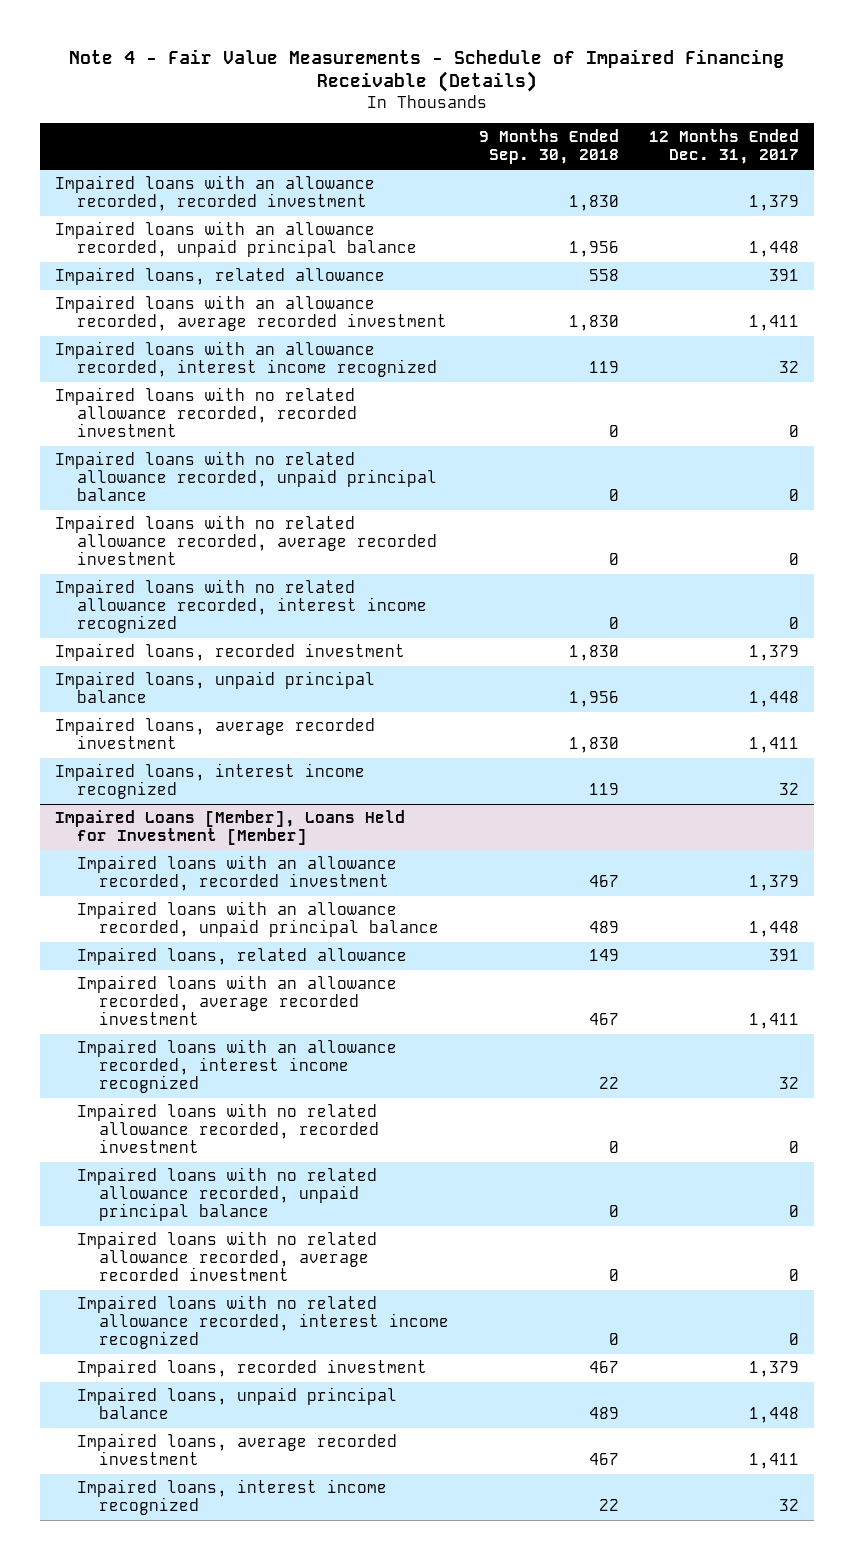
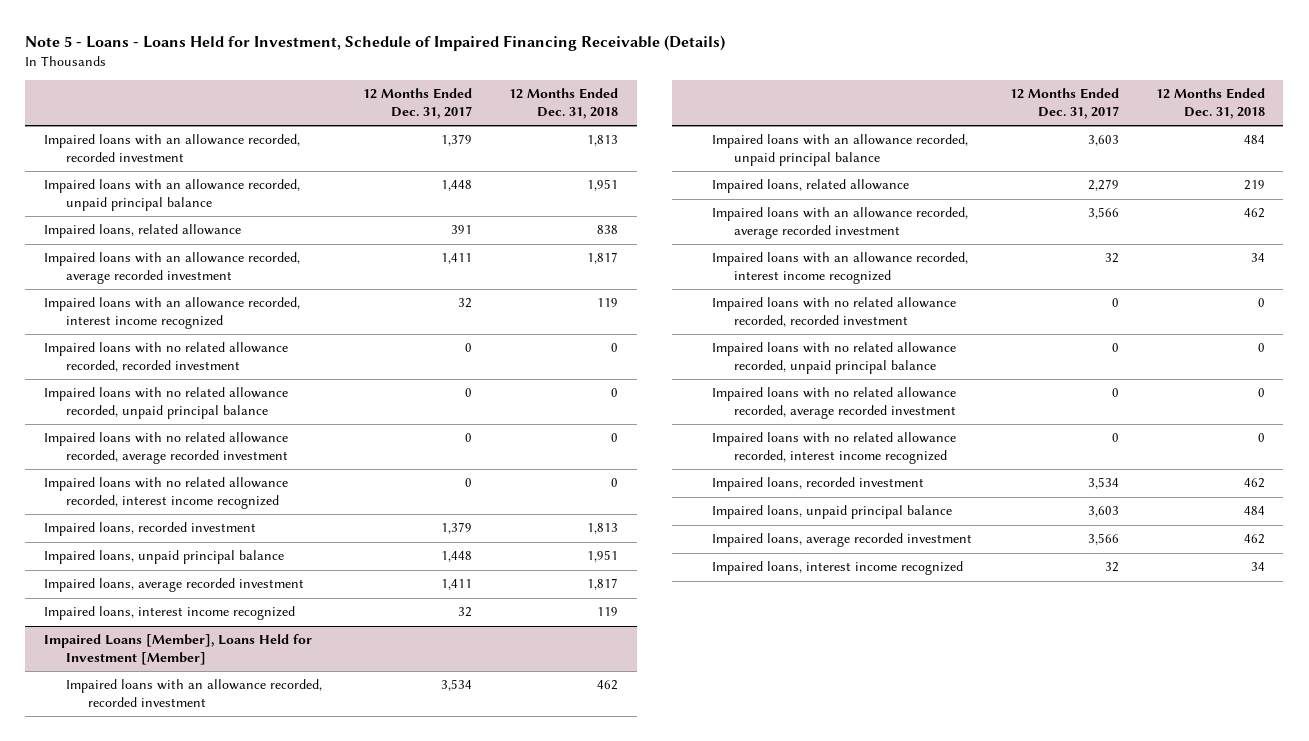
[68,48,784,93] Note 4 - Fair Value Measurements - Schedule of Impaired Financing Receivable (Details) -> [25,35,726,52] Note 5 - Loans - Loans Held for Investment, Schedule of Impaired Financing Receivable (Details)
[478,129,619,165] 9 Months Ended Sep. 30, 2018 -> none
none -> [509,88,619,119] 12 Months Ended Dec. 31, 2018
[748,875,799,892] 1,379 -> [441,679,473,692] 3,534
[748,921,799,938] 1,448 -> [1087,135,1119,147] 3,603
[768,949,799,962] 391 -> [1087,179,1119,192] 2,279
[748,1013,799,1030] 1,411 -> [1087,207,1119,220] 3,566
[748,1361,799,1378] 1,379 -> [1087,477,1119,490] 3,534
[748,1407,799,1424] 1,448 -> [1087,506,1119,518] 3,603
[748,1453,799,1470] 1,411 -> [1087,533,1119,546] 3,566

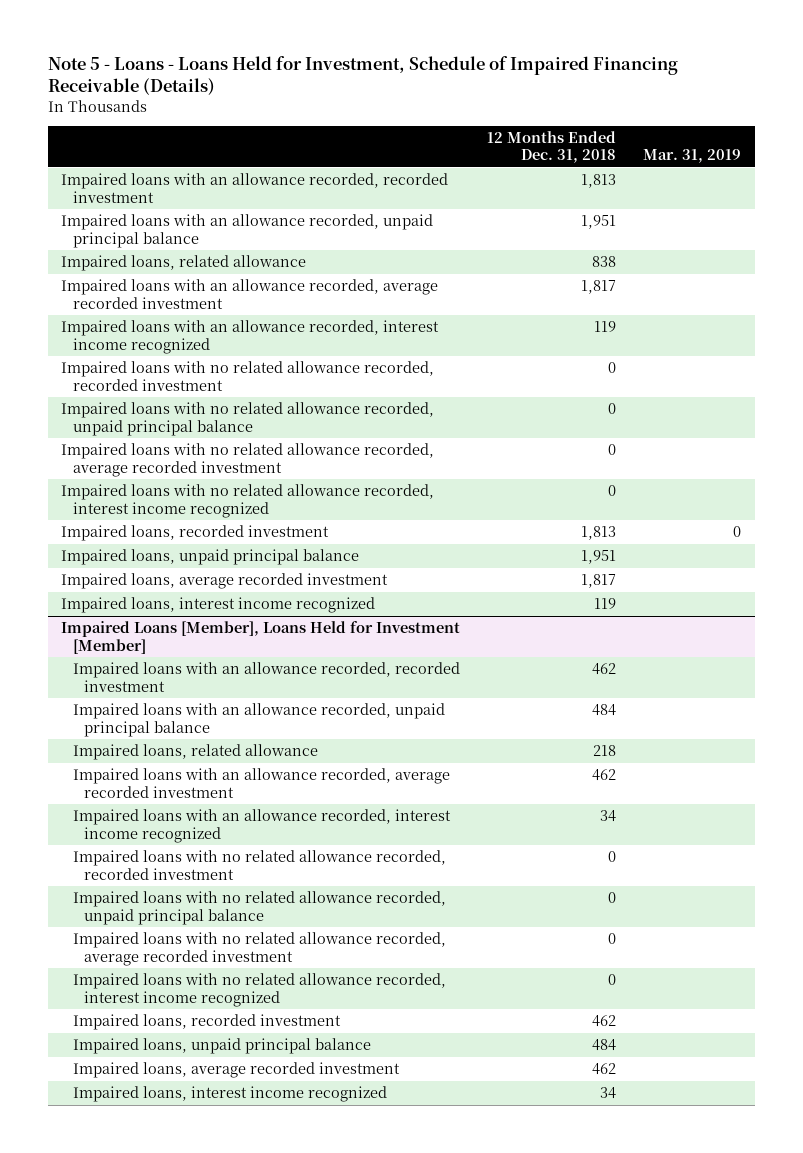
[363,88,473,119] 12 Months Ended Dec. 31, 2017 -> none
none -> [643,149,742,164] Mar. 31, 2019
[1243,180,1265,191] 219 -> [593,745,617,757] 218

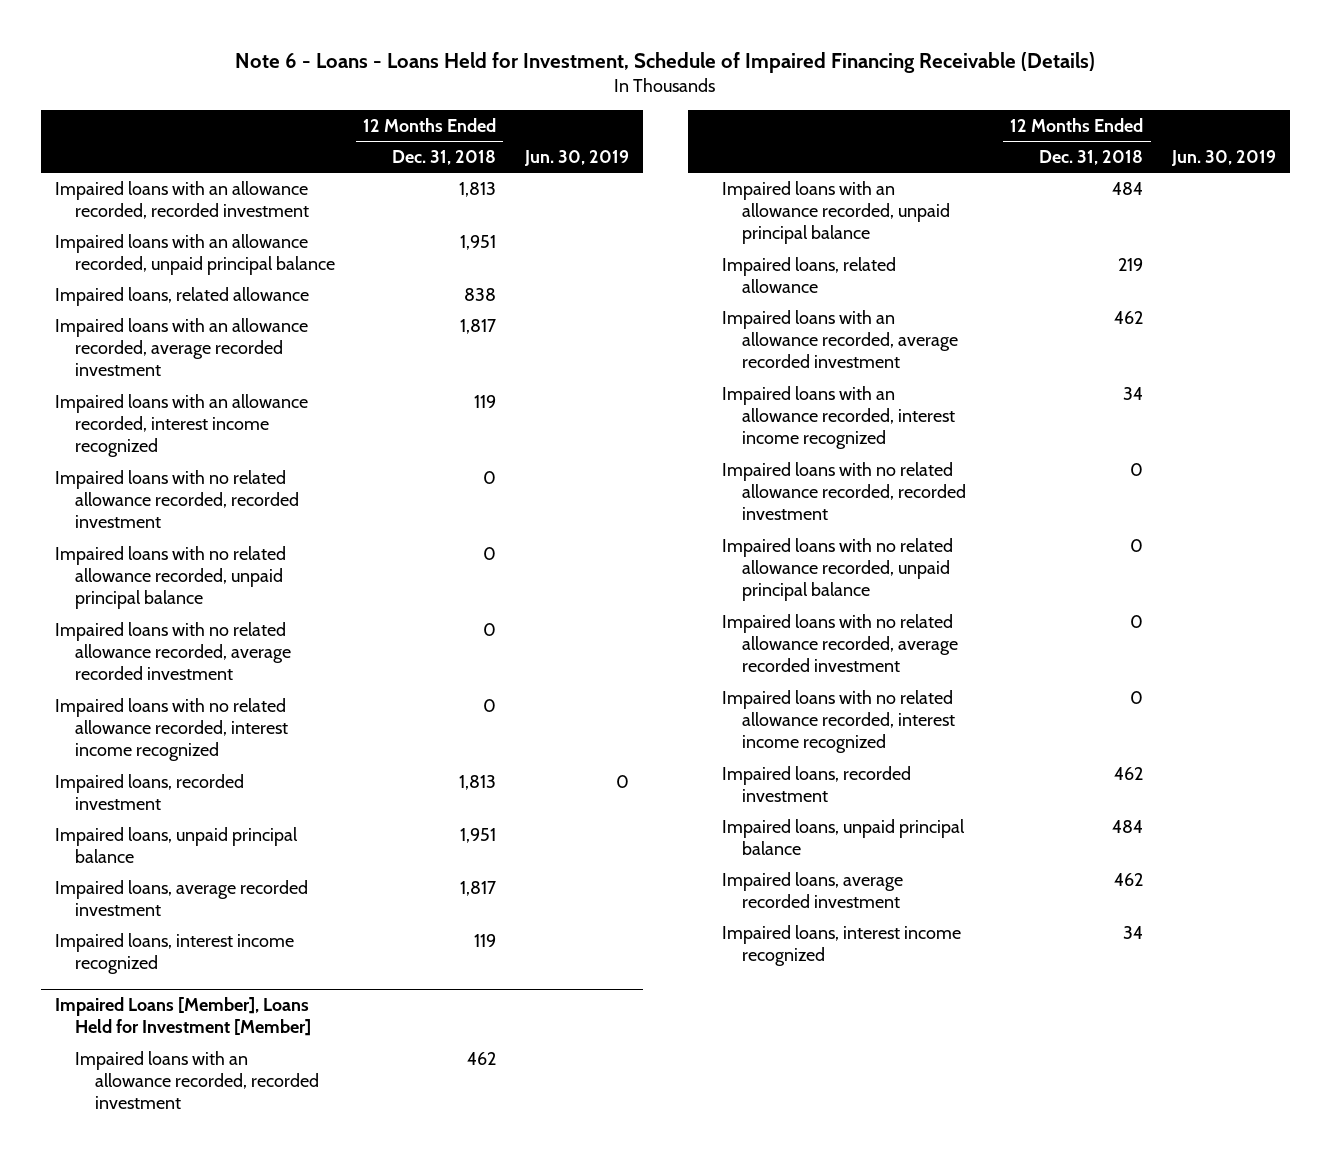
[47,56,678,96] Note 5 - Loans - Loans Held for Investment, Schedule of Impaired Financing Receivable (Details) -> [235,52,1096,74] Note 6 - Loans - Loans Held for Investment, Schedule of Impaired Financing Receivable (Details)
[643,149,742,164] Mar. 31, 2019 -> none
none -> [523,149,629,166] Jun. 30, 2019
[593,745,617,757] 218 -> [1118,257,1144,271] 219

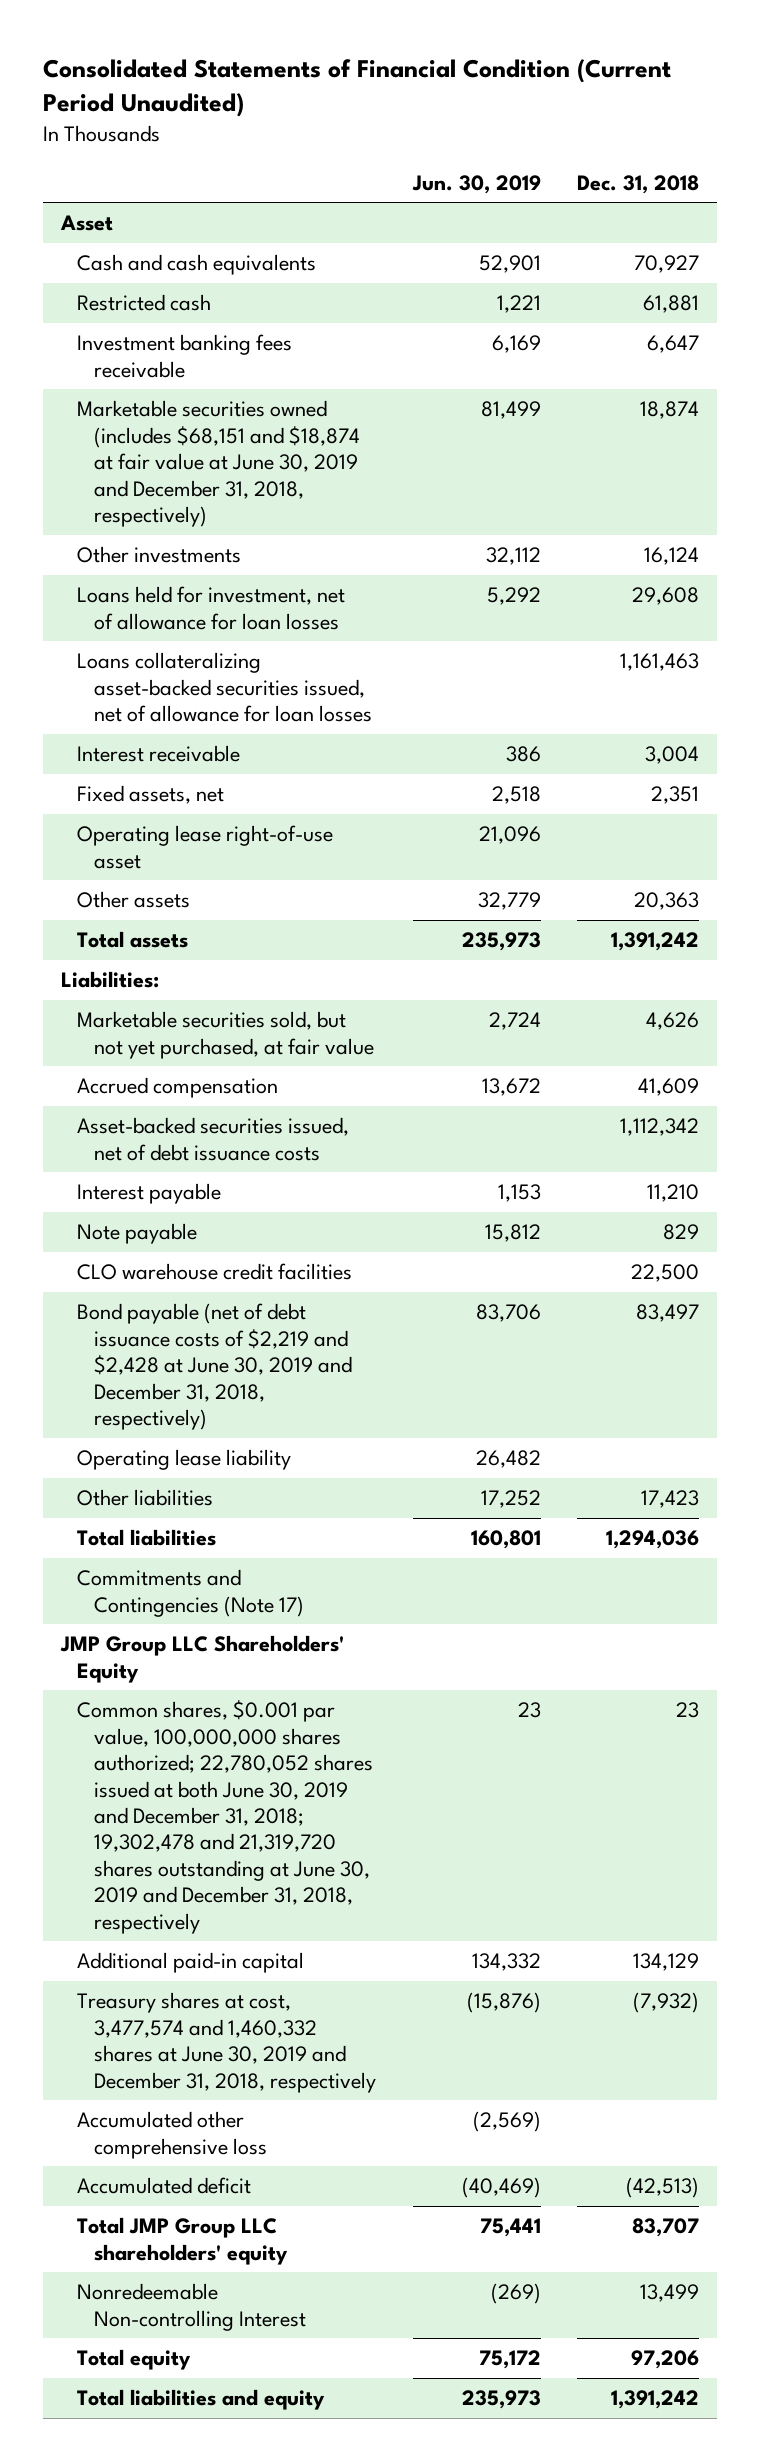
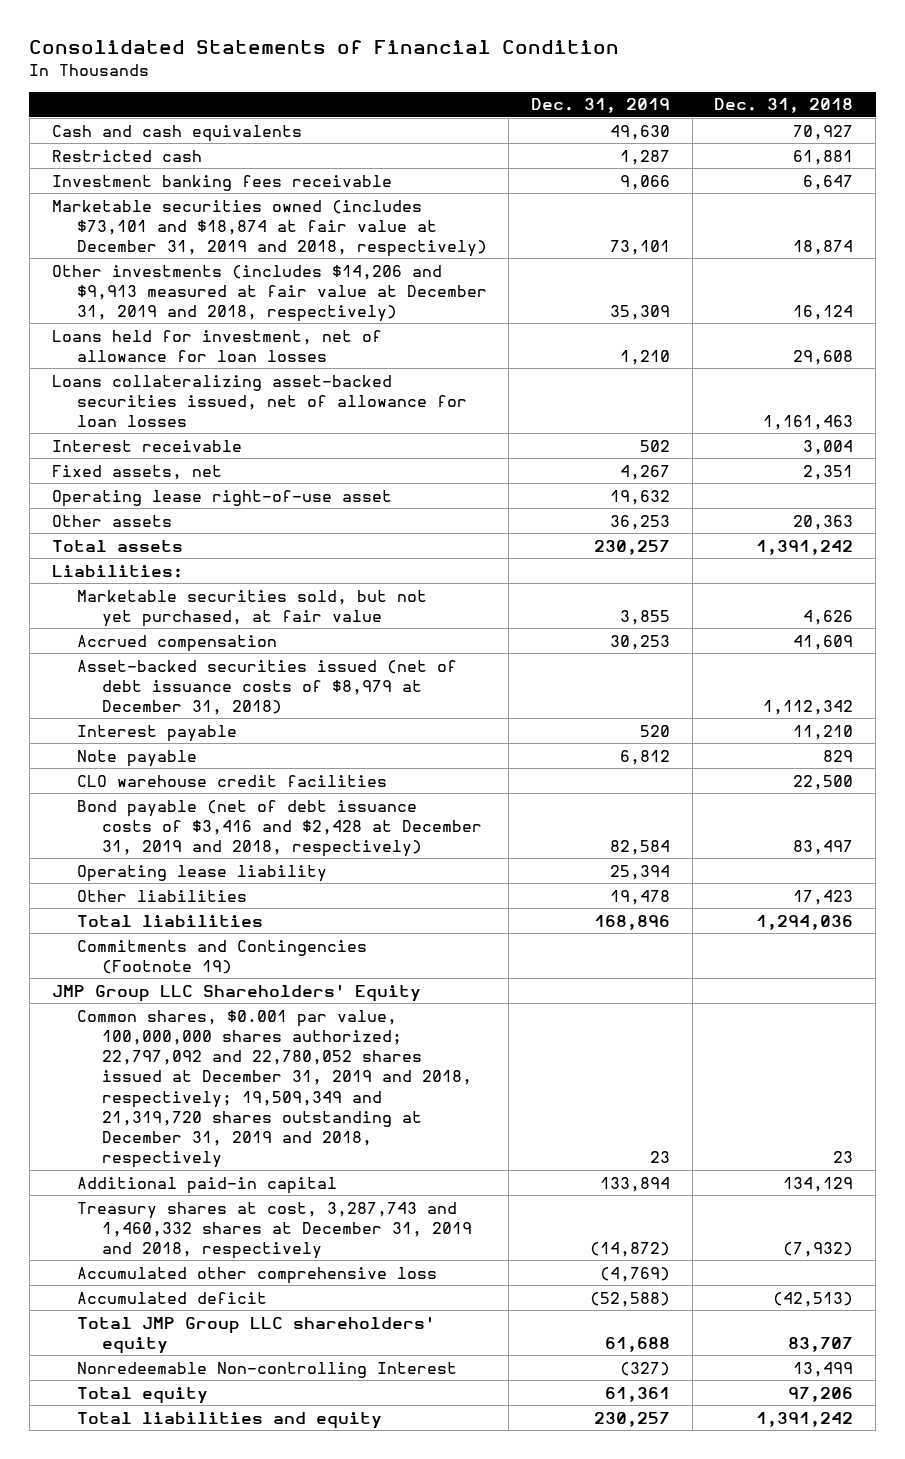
[42,58,671,117] Consolidated Statements of Financial Condition (Current Period Unaudited) -> [29,40,620,55] Consolidated Statements of Financial Condition
[411,174,541,194] Jun. 30, 2019 -> none
none -> [531,98,671,114] Dec. 31, 2019
[59,215,113,232] Asset -> none
[77,400,361,527] Marketable securities owned (includes $68,151 and $18,874 at fair value at June 30, 2019 and December 31, 2018, respectively) -> [51,199,487,258] Marketable securities owned (includes $73,101 and $18,874 at fair value at December 31, 2019 and 2018, respectively)
[77,546,242,564] Other investments -> [51,264,487,323] Other investments (includes $14,206 and $9,913 measured at fair value at December 31, 2019 and 2018, respectively)
[77,1117,350,1161] Asset-backed securities issued, net of debt issuance costs -> [76,659,457,716] Asset-backed securities issued (net of debt issuance costs of $8,979 at December 31, 2018)
[77,1303,353,1430] Bond payable (net of debt issuance costs of $2,219 and $2,428 at June 30, 2019 and December 31, 2018, respectively) -> [76,799,482,858] Bond payable (net of debt issuance costs of $3,416 and $2,428 at December 31, 2019 and 2018, respectively)
[77,1569,305,1617] Commitments and Contingencies (Note 17) -> [76,939,367,974] Commitments and Contingencies (Footnote 19)
[77,1700,374,1934] Common shares, $0.001 par value, 100,000,000 shares authorized; 22,780,052 shares issued at both June 30, 2019 and December 31, 2018; 19,302,478 and 21,319,720 shares outstanding at June 30, 2019 and December 31, 2018, respectively -> [76,1009,472,1169] Common shares, $0.001 par value, 100,000,000 shares authorized; 22,797,092 and 22,780,052 shares issued at December 31, 2019 and 2018, respectively; 19,509,349 and 21,319,720 shares outstanding at December 31, 2019 and 2018, respectively
[77,1992,377,2093] Treasury shares at cost, 3,477,574 and 1,460,332 shares at June 30, 2019 and December 31, 2018, respectively -> [76,1201,472,1260] Treasury shares at cost, 3,287,743 and 1,460,332 shares at December 31, 2019 and 2018, respectively

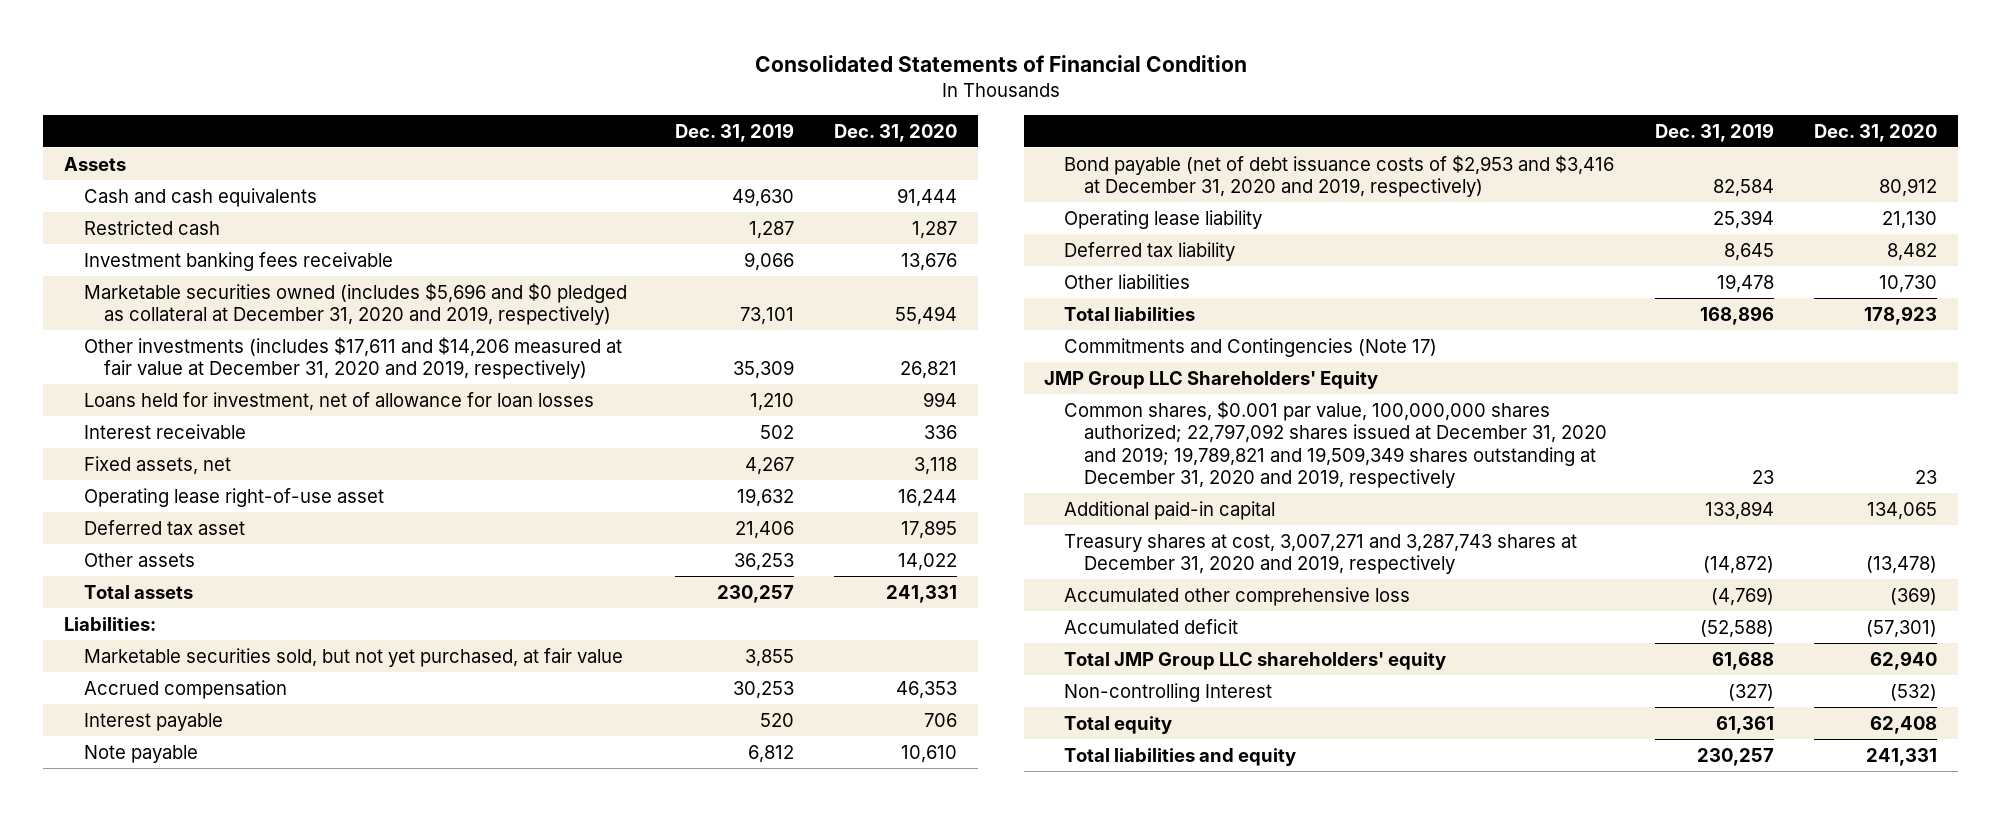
[714,98,854,114] Dec. 31, 2018 -> none
none -> [834,123,958,142] Dec. 31, 2020
none -> [63,156,126,171] Assets
[51,199,487,258] Marketable securities owned (includes $73,101 and $18,874 at fair value at December 31, 2019 and 2018, respectively) -> [83,282,627,326] Marketable securities owned (includes $5,696 and $0 pledged as collateral at December 31, 2020 and 2019, respectively)
[51,264,487,323] Other investments (includes $14,206 and $9,913 measured at fair value at December 31, 2019 and 2018, respectively) -> [83,336,622,380] Other investments (includes $17,611 and $14,206 measured at fair value at December 31, 2020 and 2019, respectively)
[51,374,467,428] Loans collateralizing asset-backed securities issued, net of allowance for loan losses -> none
none -> [83,519,245,535] Deferred tax asset
[76,659,457,716] Asset-backed securities issued (net of debt issuance costs of $8,979 at December 31, 2018) -> none
[76,774,387,787] CLO warehouse credit facilities -> none
[76,799,482,858] Bond payable (net of debt issuance costs of $3,416 and $2,428 at December 31, 2019 and 2018, respectively) -> [1063,154,1614,198] Bond payable (net of debt issuance costs of $2,953 and $3,416 at December 31, 2020 and 2019, respectively)
none -> [1063,241,1235,261] Deferred tax liability
[76,939,367,974] Commitments and Contingencies (Footnote 19) -> [1063,337,1437,357] Commitments and Contingencies (Note 17)
[76,1009,472,1169] Common shares, $0.001 par value, 100,000,000 shares authorized; 22,797,092 and 22,780,052 shares issued at December 31, 2019 and 2018, respectively; 19,509,349 and 21,319,720 shares outstanding at December 31, 2019 and 2018, respectively -> [1063,400,1608,489] Common shares, $0.001 par value, 100,000,000 shares authorized; 22,797,092 shares issued at December 31, 2020 and 2019; 19,789,821 and 19,509,349 shares outstanding at December 31, 2020 and 2019, respectively
[76,1201,472,1260] Treasury shares at cost, 3,287,743 and 1,460,332 shares at December 31, 2019 and 2018, respectively -> [1063,533,1577,575] Treasury shares at cost, 3,007,271 and 3,287,743 shares at December 31, 2020 and 2019, respectively
[76,1361,457,1378] Nonredeemable Non-controlling Interest -> [1063,682,1272,702] Non-controlling Interest

